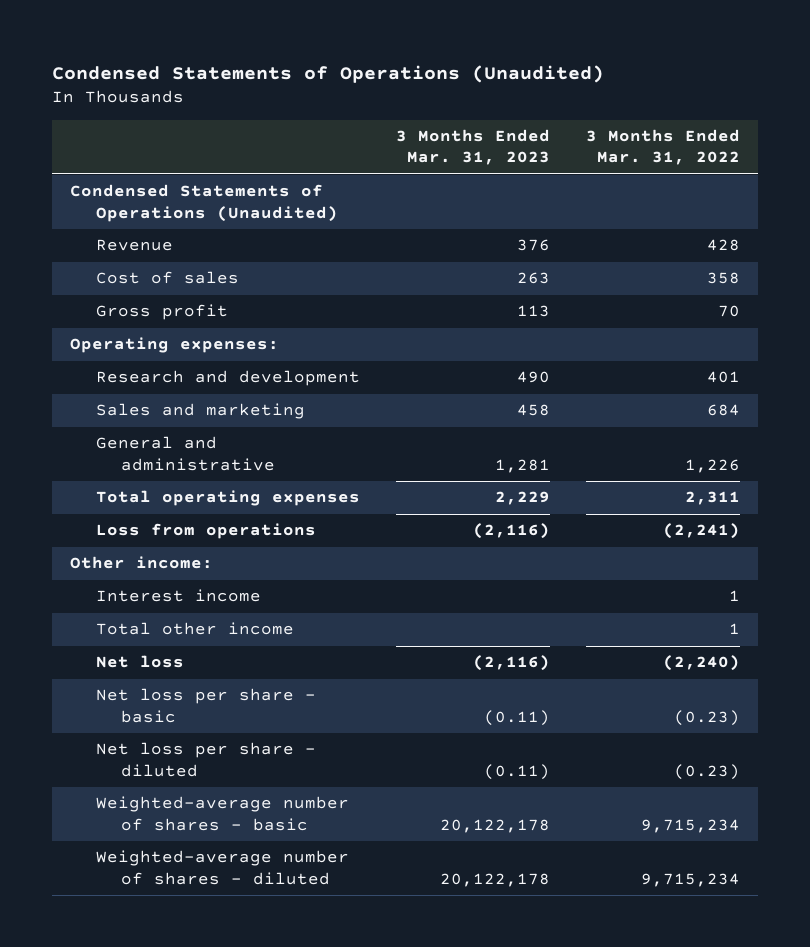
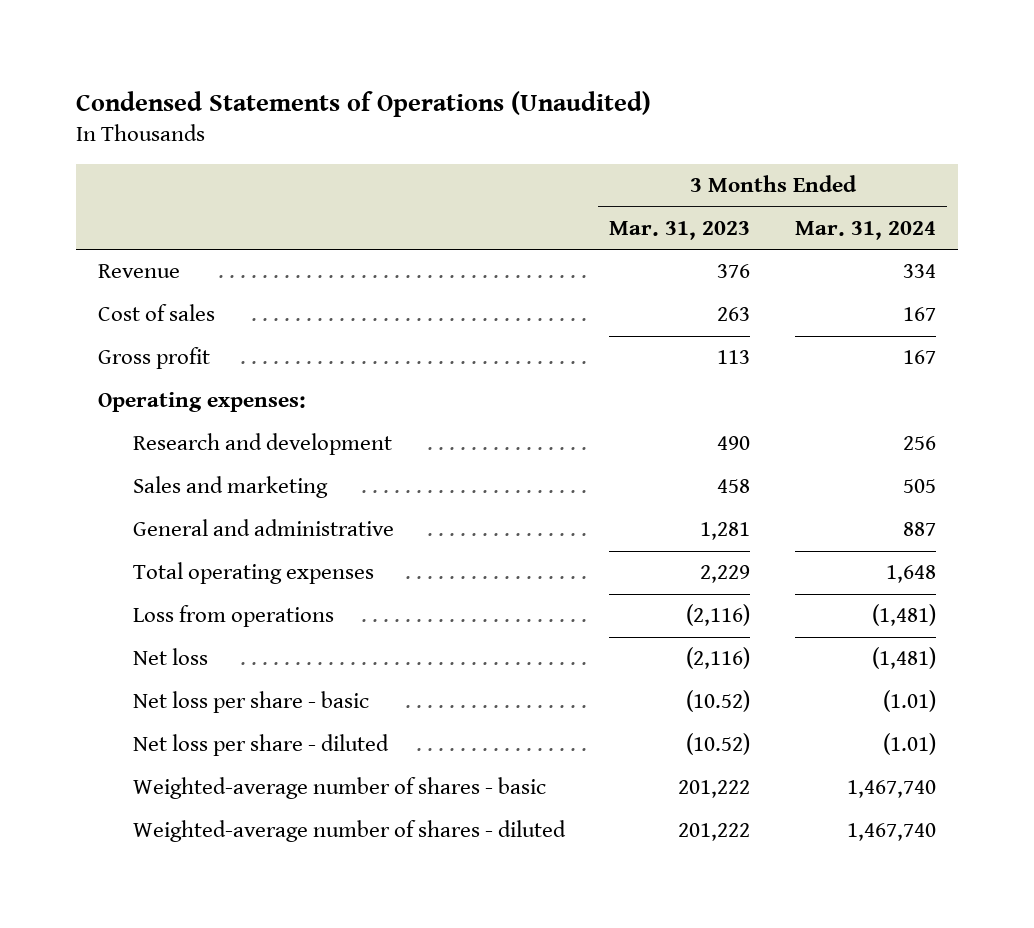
[586,129,741,166] 3 Months Ended Mar. 31, 2022 -> none
none -> [794,220,936,240] Mar. 31, 2024
[70,184,338,222] Condensed Statements of Operations (Unaudited) -> none
[70,556,214,570] Other income: -> none
[95,589,261,603] Interest income -> none
[95,622,294,636] Total other income -> none
[483,709,550,726] (0.11) -> [686,690,751,713] (10.52)
[483,763,550,780] (0.11) -> [686,733,751,756] (10.52)
[439,818,550,833] 20,122,178 -> [678,780,751,799] 201,222
[439,872,550,887] 20,122,178 -> [678,823,751,842] 201,222

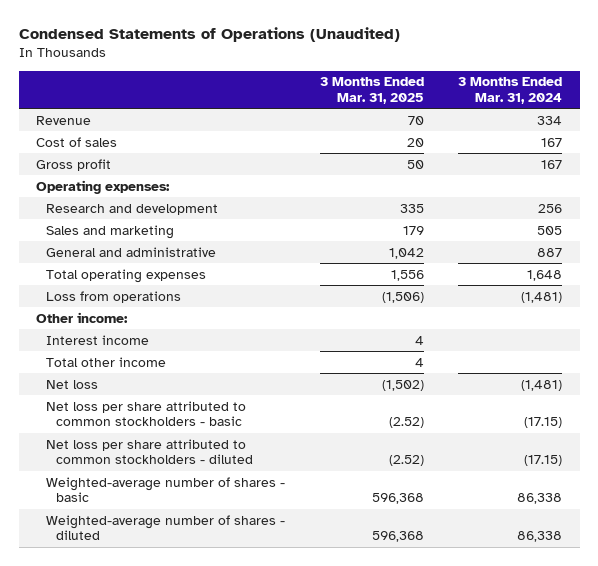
[609,220,751,240] Mar. 31, 2023 -> none
none -> [319,77,424,104] 3 Months Ended Mar. 31, 2025
none -> [35,311,128,323] Other income:
none -> [45,334,149,345] Interest income
none -> [45,356,166,367] Total other income
[132,691,369,714] Net loss per share - basic -> [45,400,246,427] Net loss per share attributed to common stockholders - basic
[882,690,936,713] (1.01) -> [524,417,563,429] (17.15)
[132,734,389,757] Net loss per share - diluted -> [45,438,253,465] Net loss per share attributed to common stockholders - diluted
[882,733,936,756] (1.01) -> [524,455,563,467] (17.15)
[846,780,936,799] 1,467,740 -> [517,493,563,505] 86,338
[846,823,936,842] 1,467,740 -> [517,531,563,543] 86,338

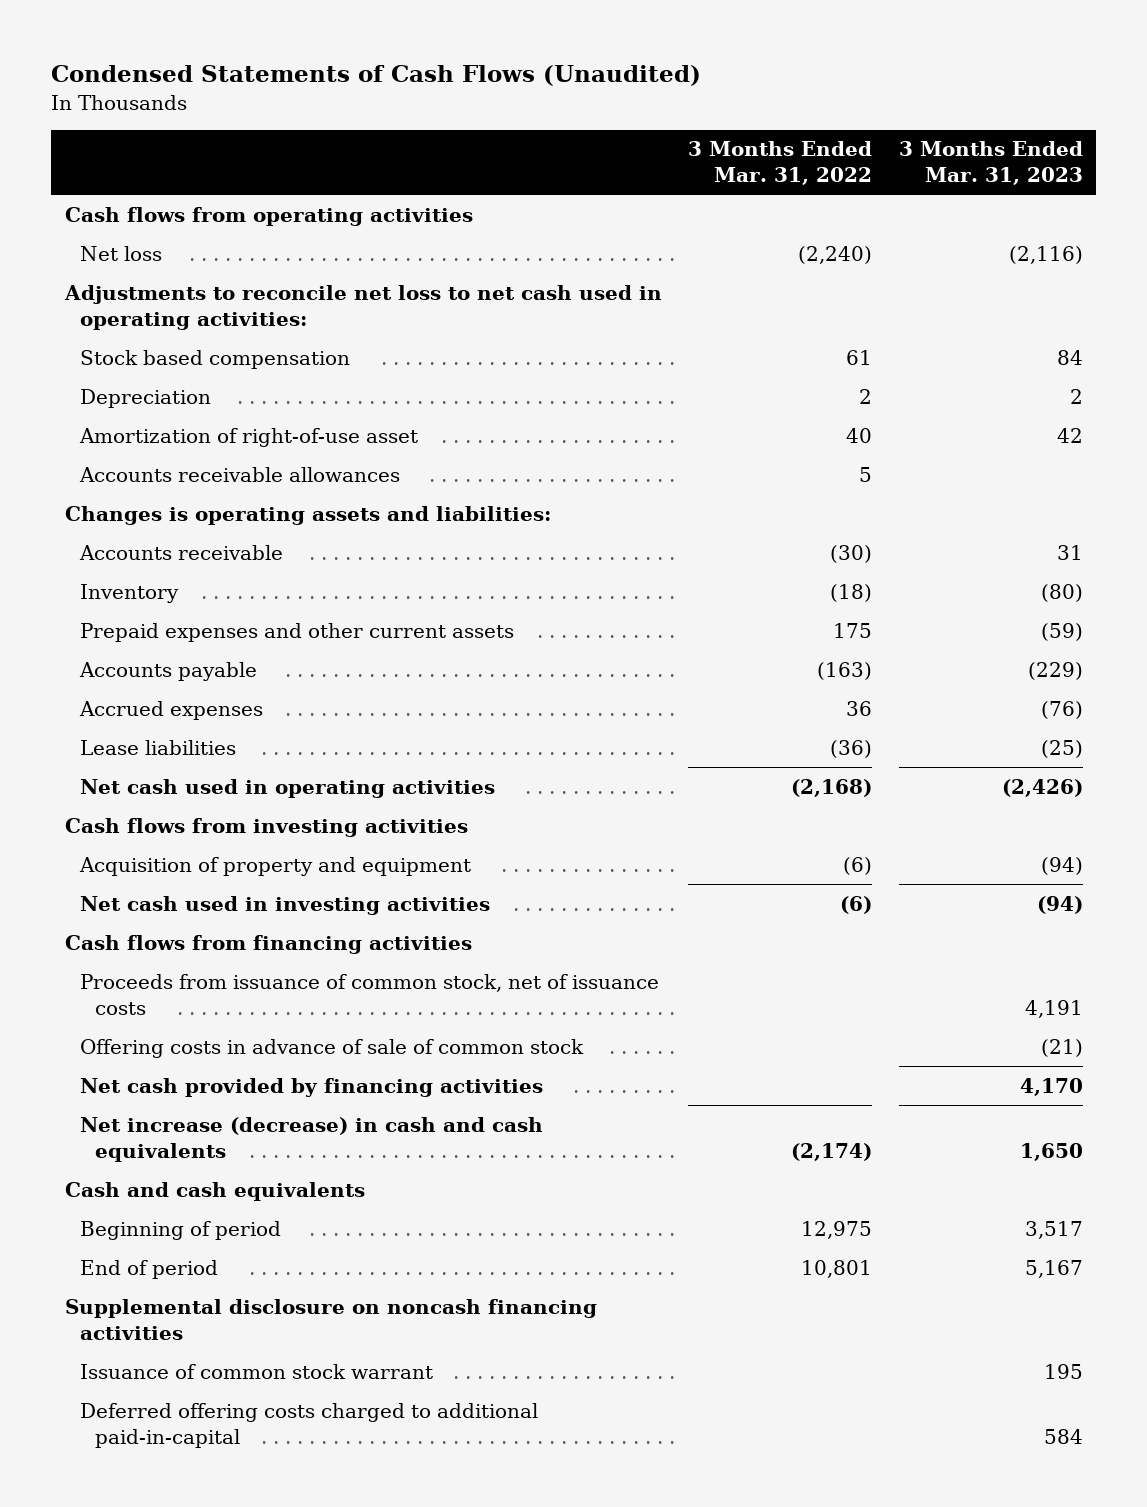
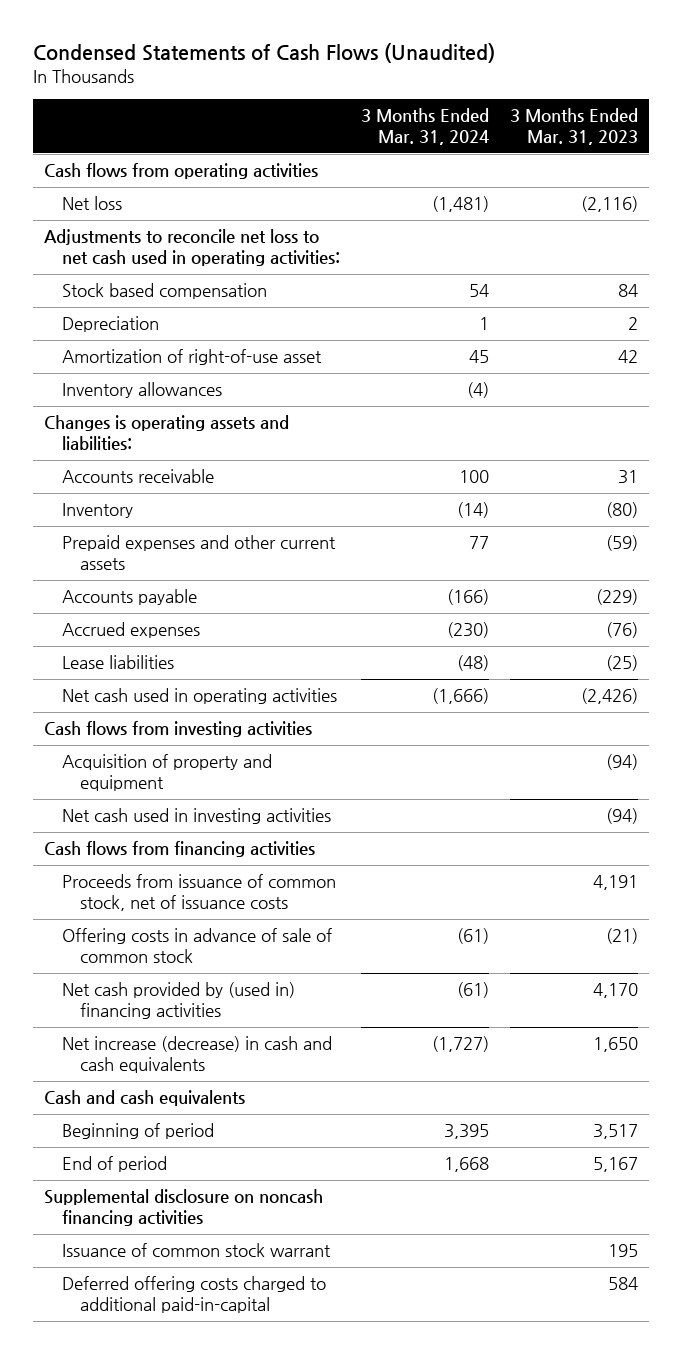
[688,141,873,186] 3 Months Ended Mar. 31, 2022 -> none
none -> [361,108,490,146] 3 Months Ended Mar. 31, 2024
[78,466,400,482] Accounts receivable allowances -> none
none -> [61,382,222,399] Inventory allowances
[79,1077,543,1097] Net cash provided by financing activities -> [61,982,295,1020] Net cash provided by (used in) financing activities

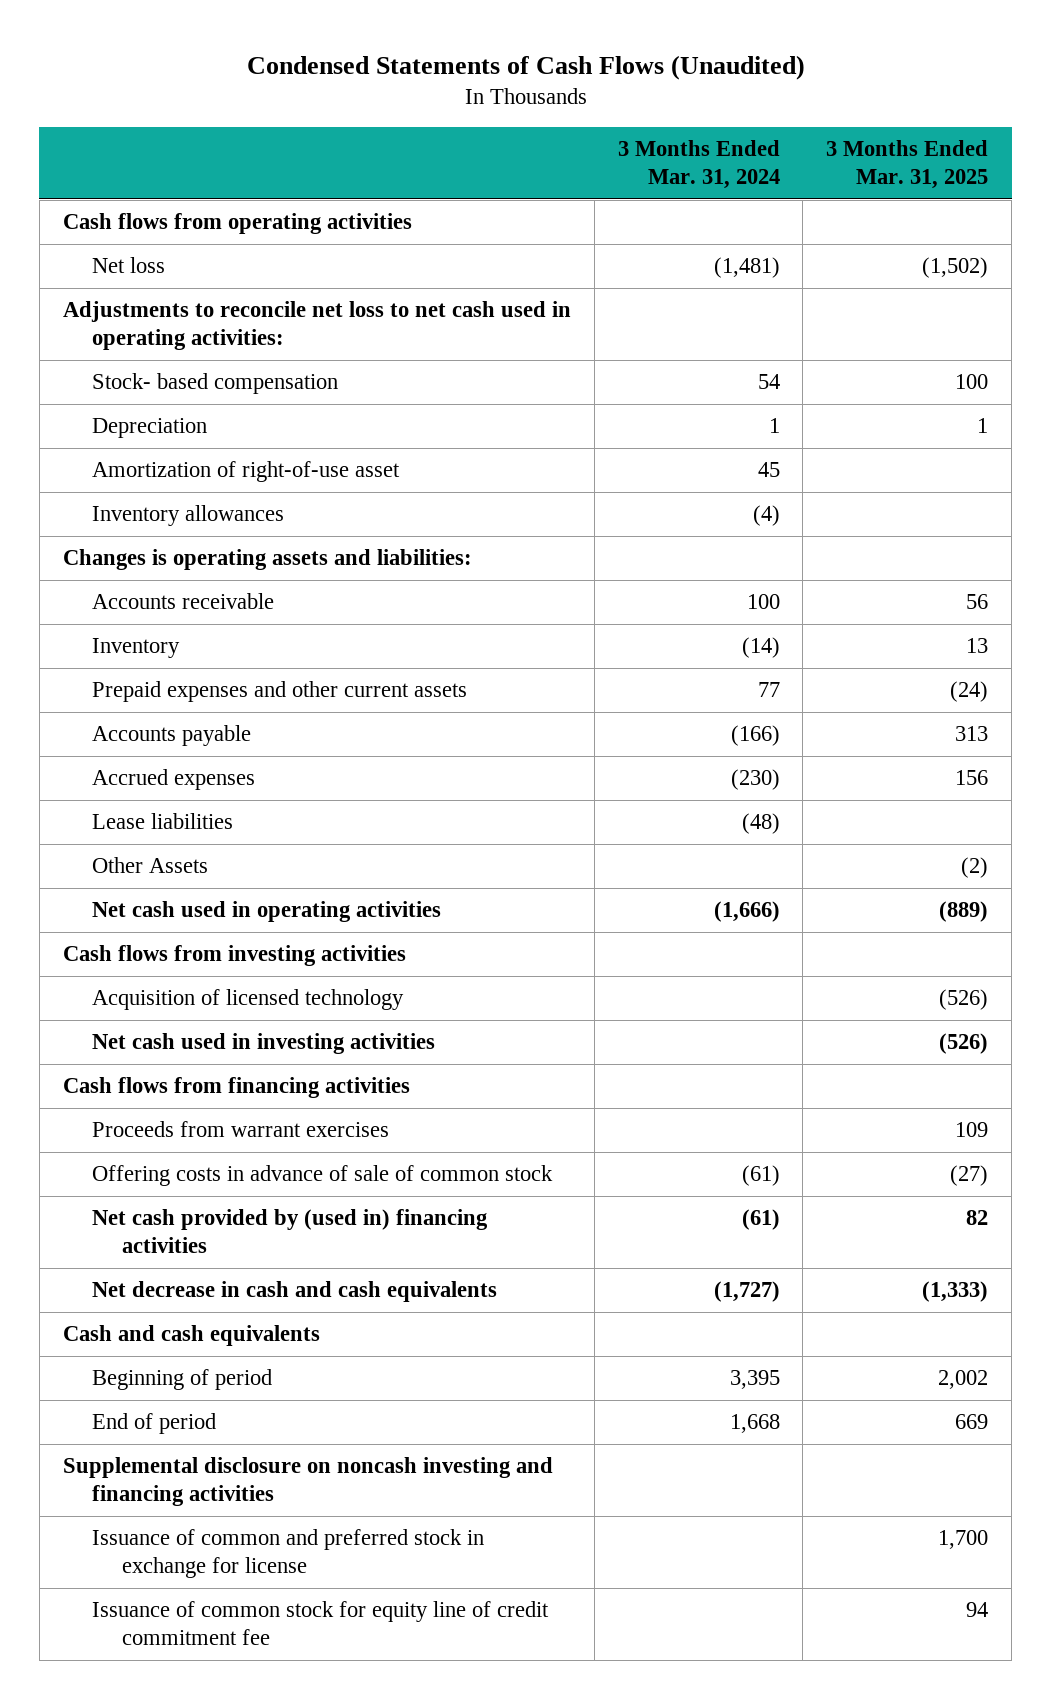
[510,108,639,146] 3 Months Ended Mar. 31, 2023 -> none
none -> [826,140,989,189] 3 Months Ended Mar. 31, 2025
[61,283,267,300] Stock based compensation -> [92,373,339,395] Stock- based compensation
none -> [92,857,209,874] Other Assets
[61,754,272,792] Acquisition of property and equipment -> none
none -> [92,989,405,1011] Acquisition of licensed technology
[61,874,336,912] Proceeds from issuance of common stock, net of issuance costs -> none
none -> [92,1121,390,1138] Proceeds from warrant exercises
[61,1036,332,1074] Net increase (decrease) in cash and cash equivalents -> [92,1281,498,1303] Net decrease in cash and cash equivalents
[61,1243,331,1258] Issuance of common stock warrant -> none
[61,1276,326,1314] Deferred offering costs charged to additional paid-in-capital -> none
[43,1189,323,1227] Supplemental disclosure on noncash financing activities -> [62,1457,553,1507] Supplemental disclosure on noncash investing and financing activities
none -> [92,1529,485,1579] Issuance of common and preferred stock in exchange for license
none -> [92,1601,550,1646] Issuance of common stock for equity line of credit commitment fee

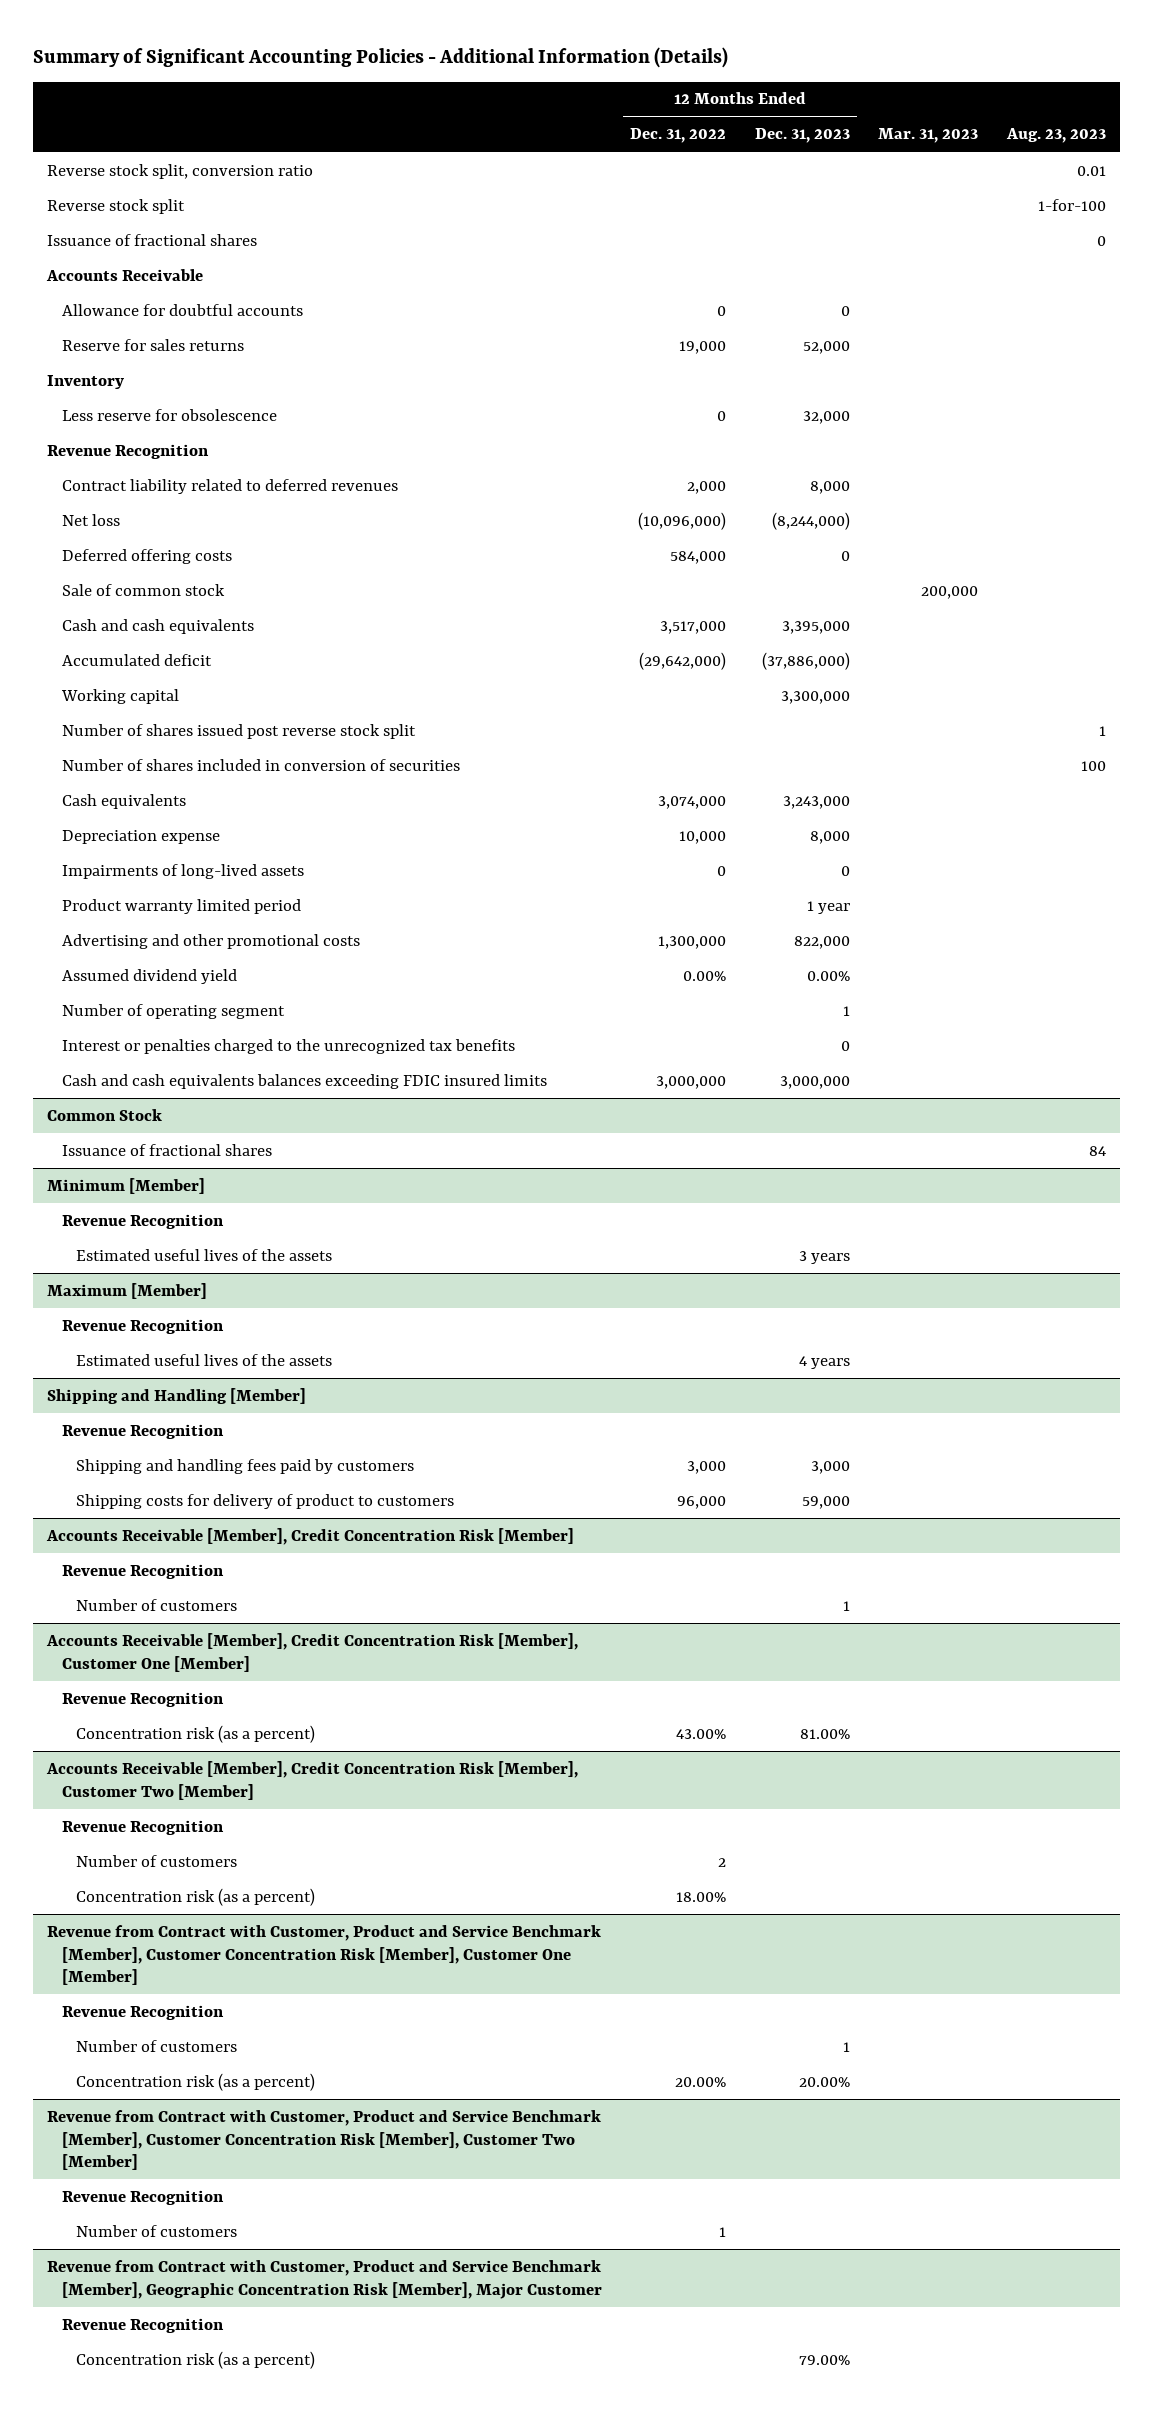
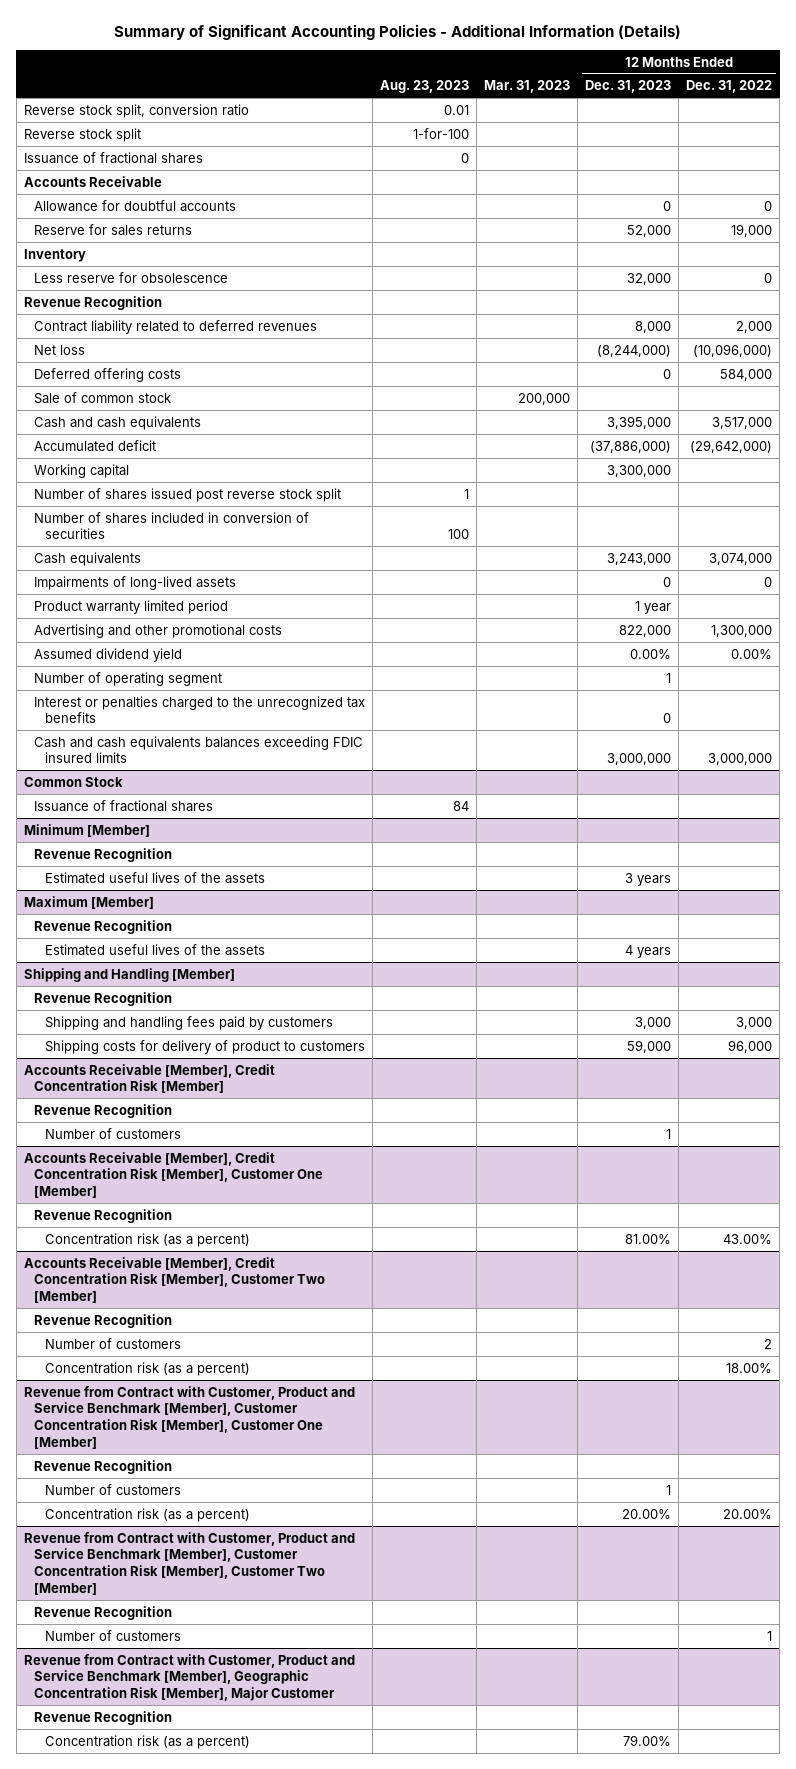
[61,829,220,844] Depreciation expense -> none

